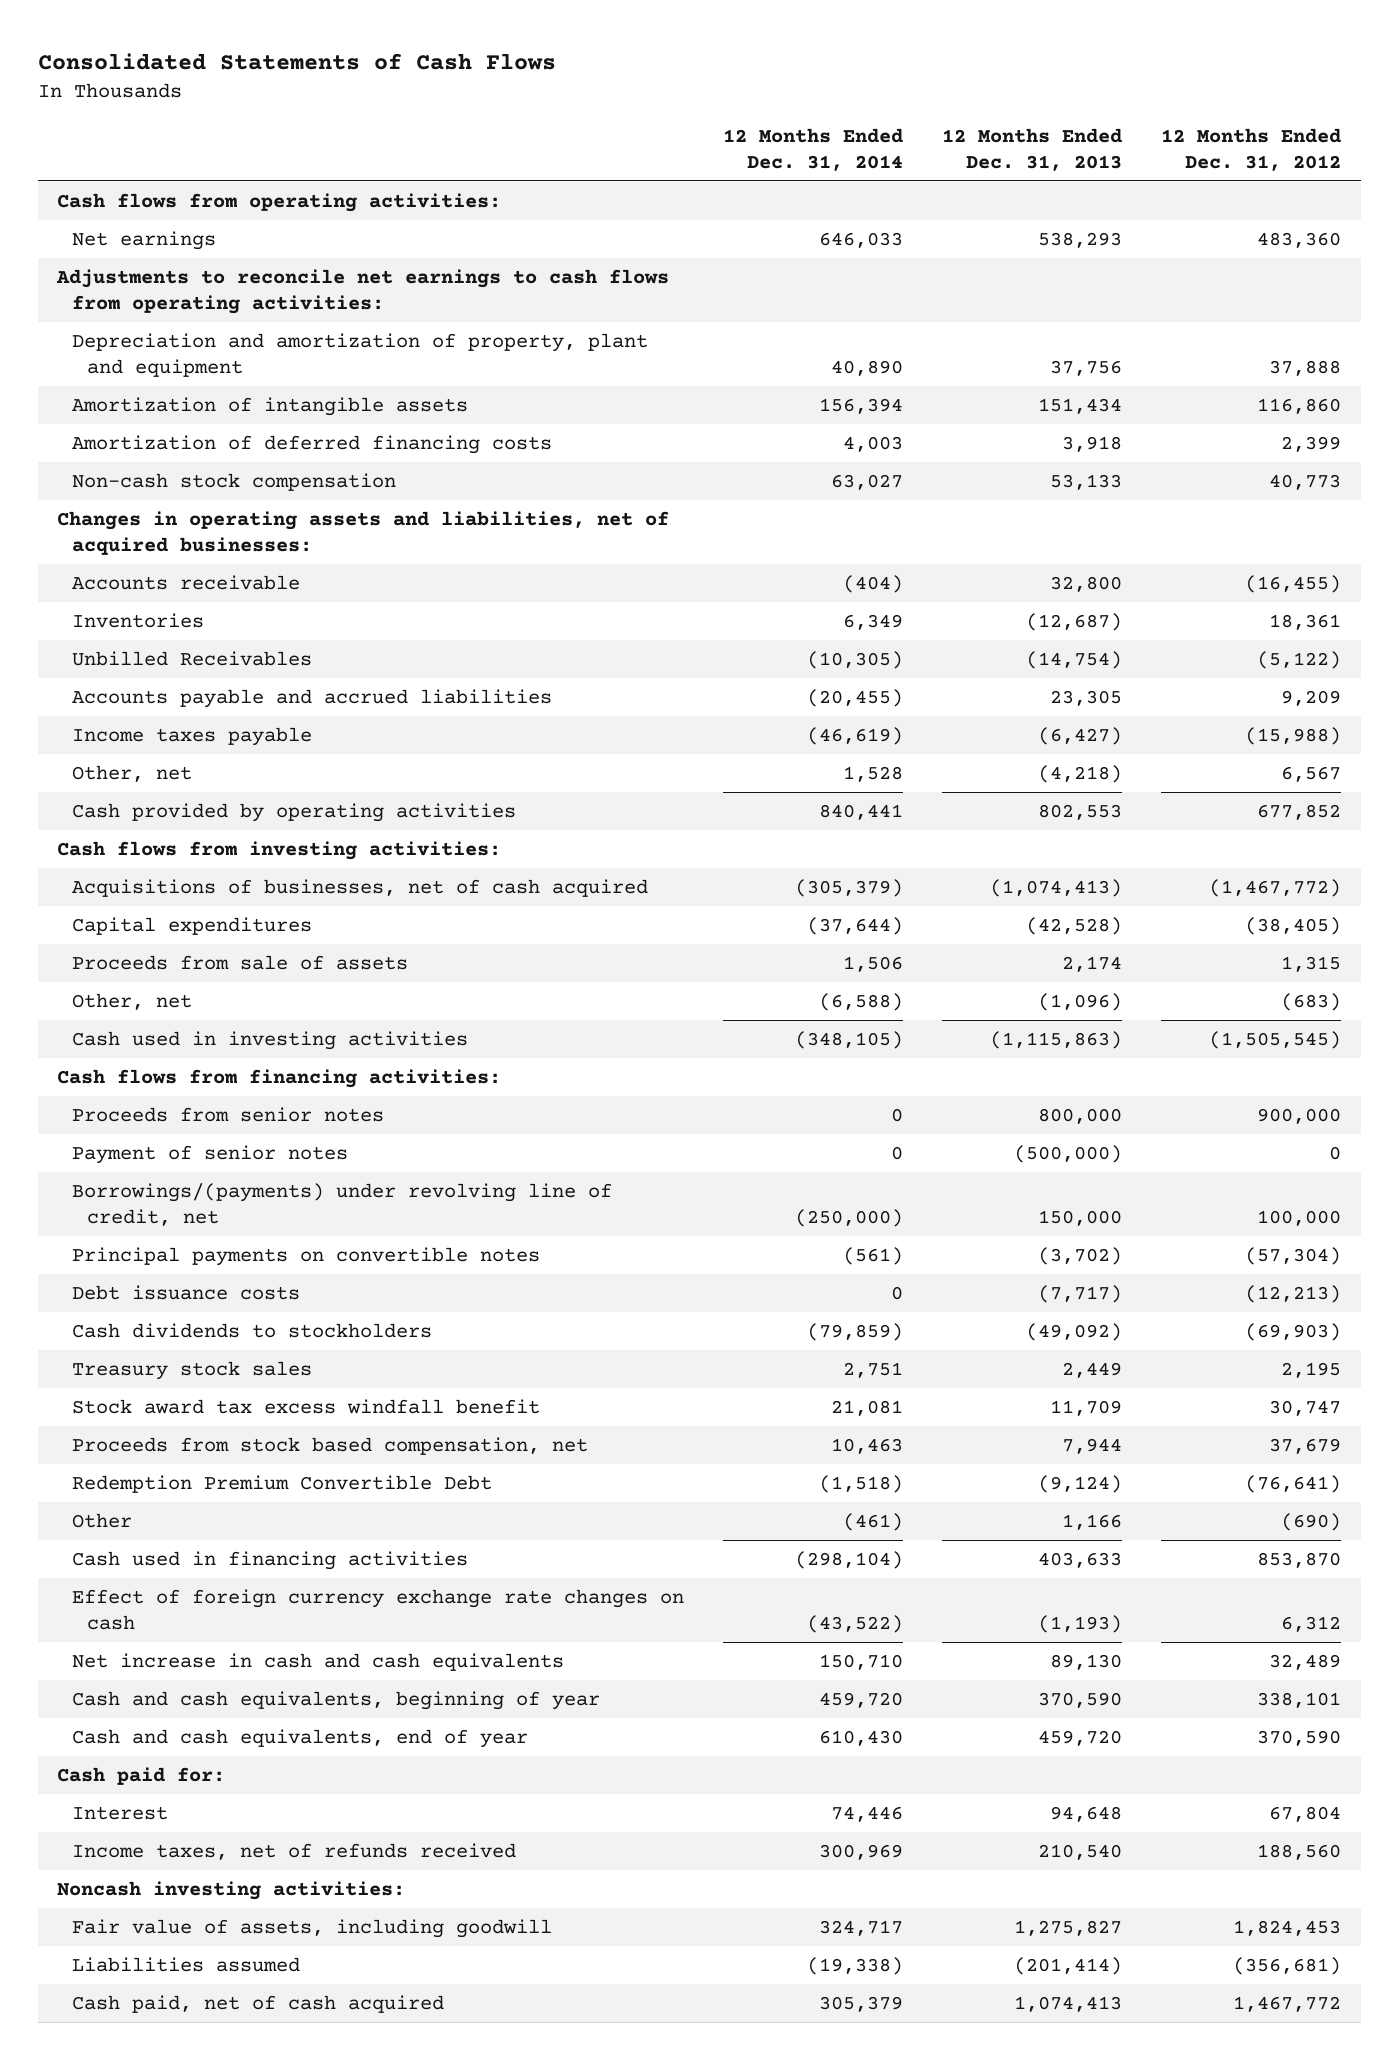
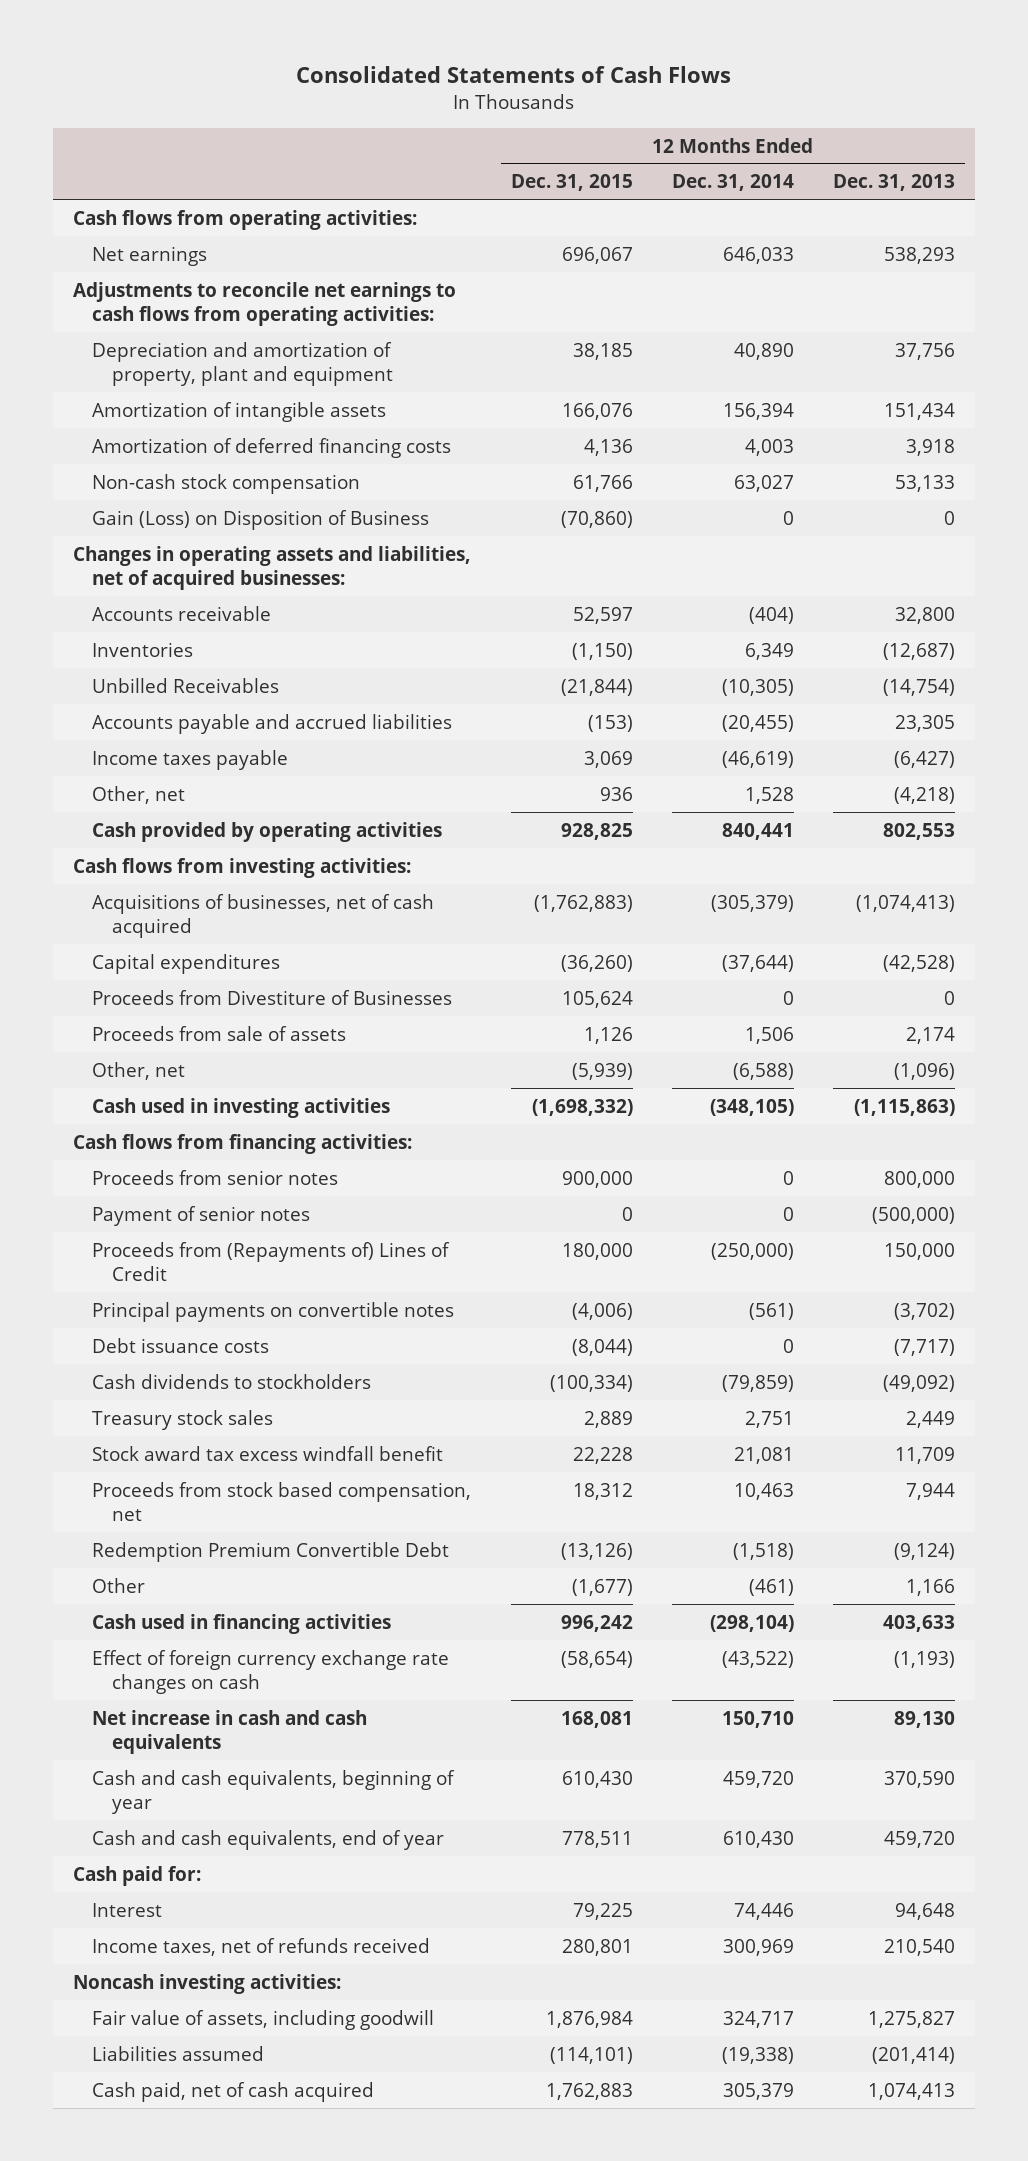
[1161,127,1342,171] 12 Months Ended Dec. 31, 2012 -> none
none -> [510,174,633,192] Dec. 31, 2015
none -> [92,509,430,530] Gain (Loss) on Disposition of Business
none -> [92,989,453,1005] Proceeds from Divestiture of Businesses
[72,1182,613,1226] Borrowings/(payments) under revolving line of credit, net -> [92,1241,451,1281] Proceeds from (Repayments of) Lines of Credit

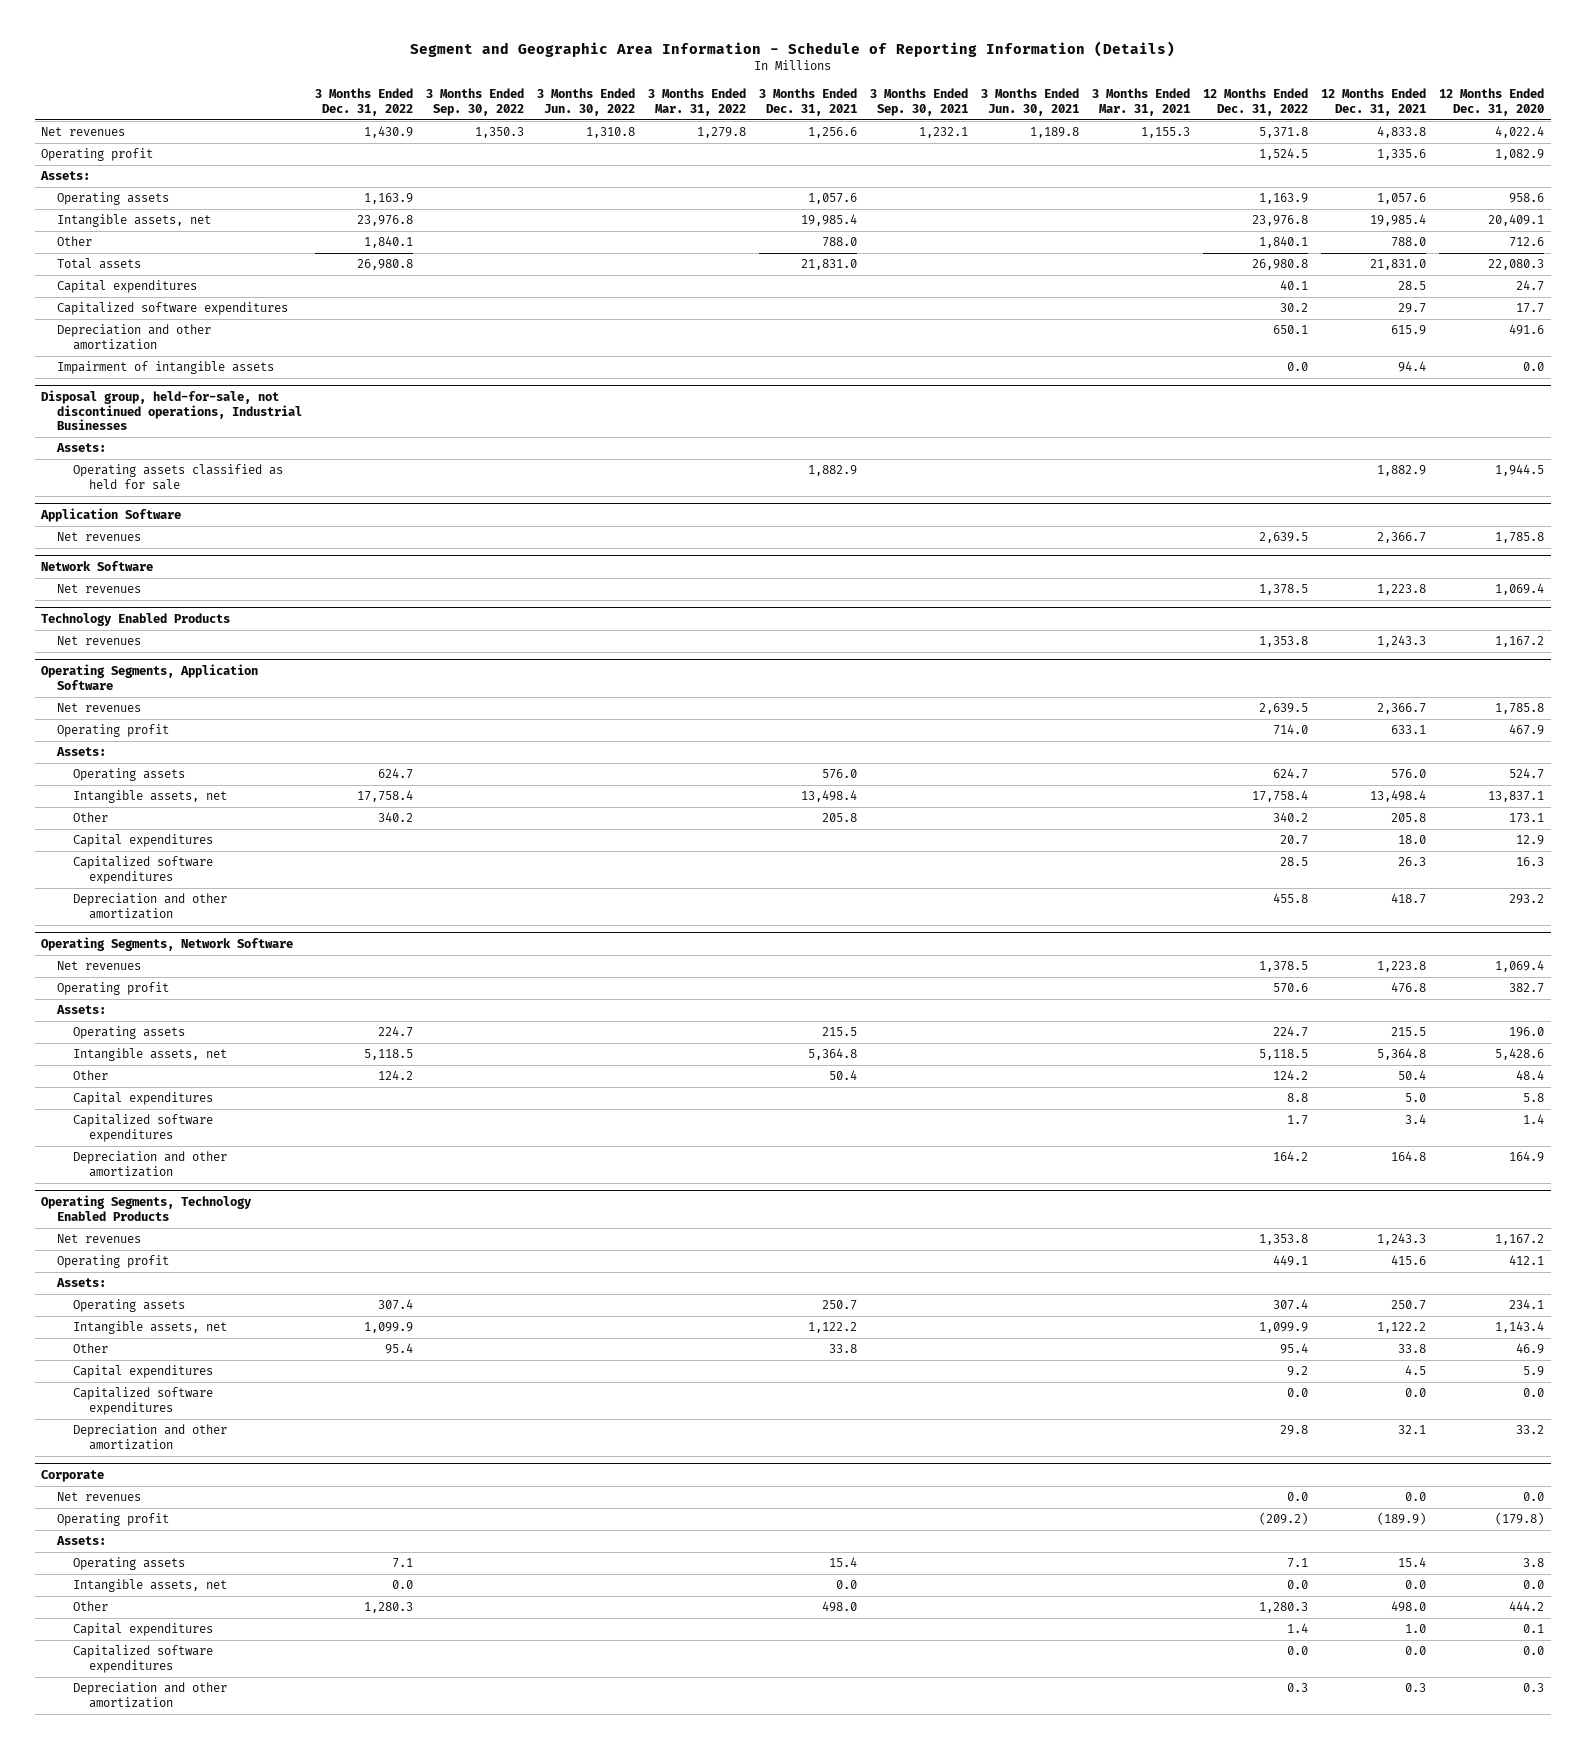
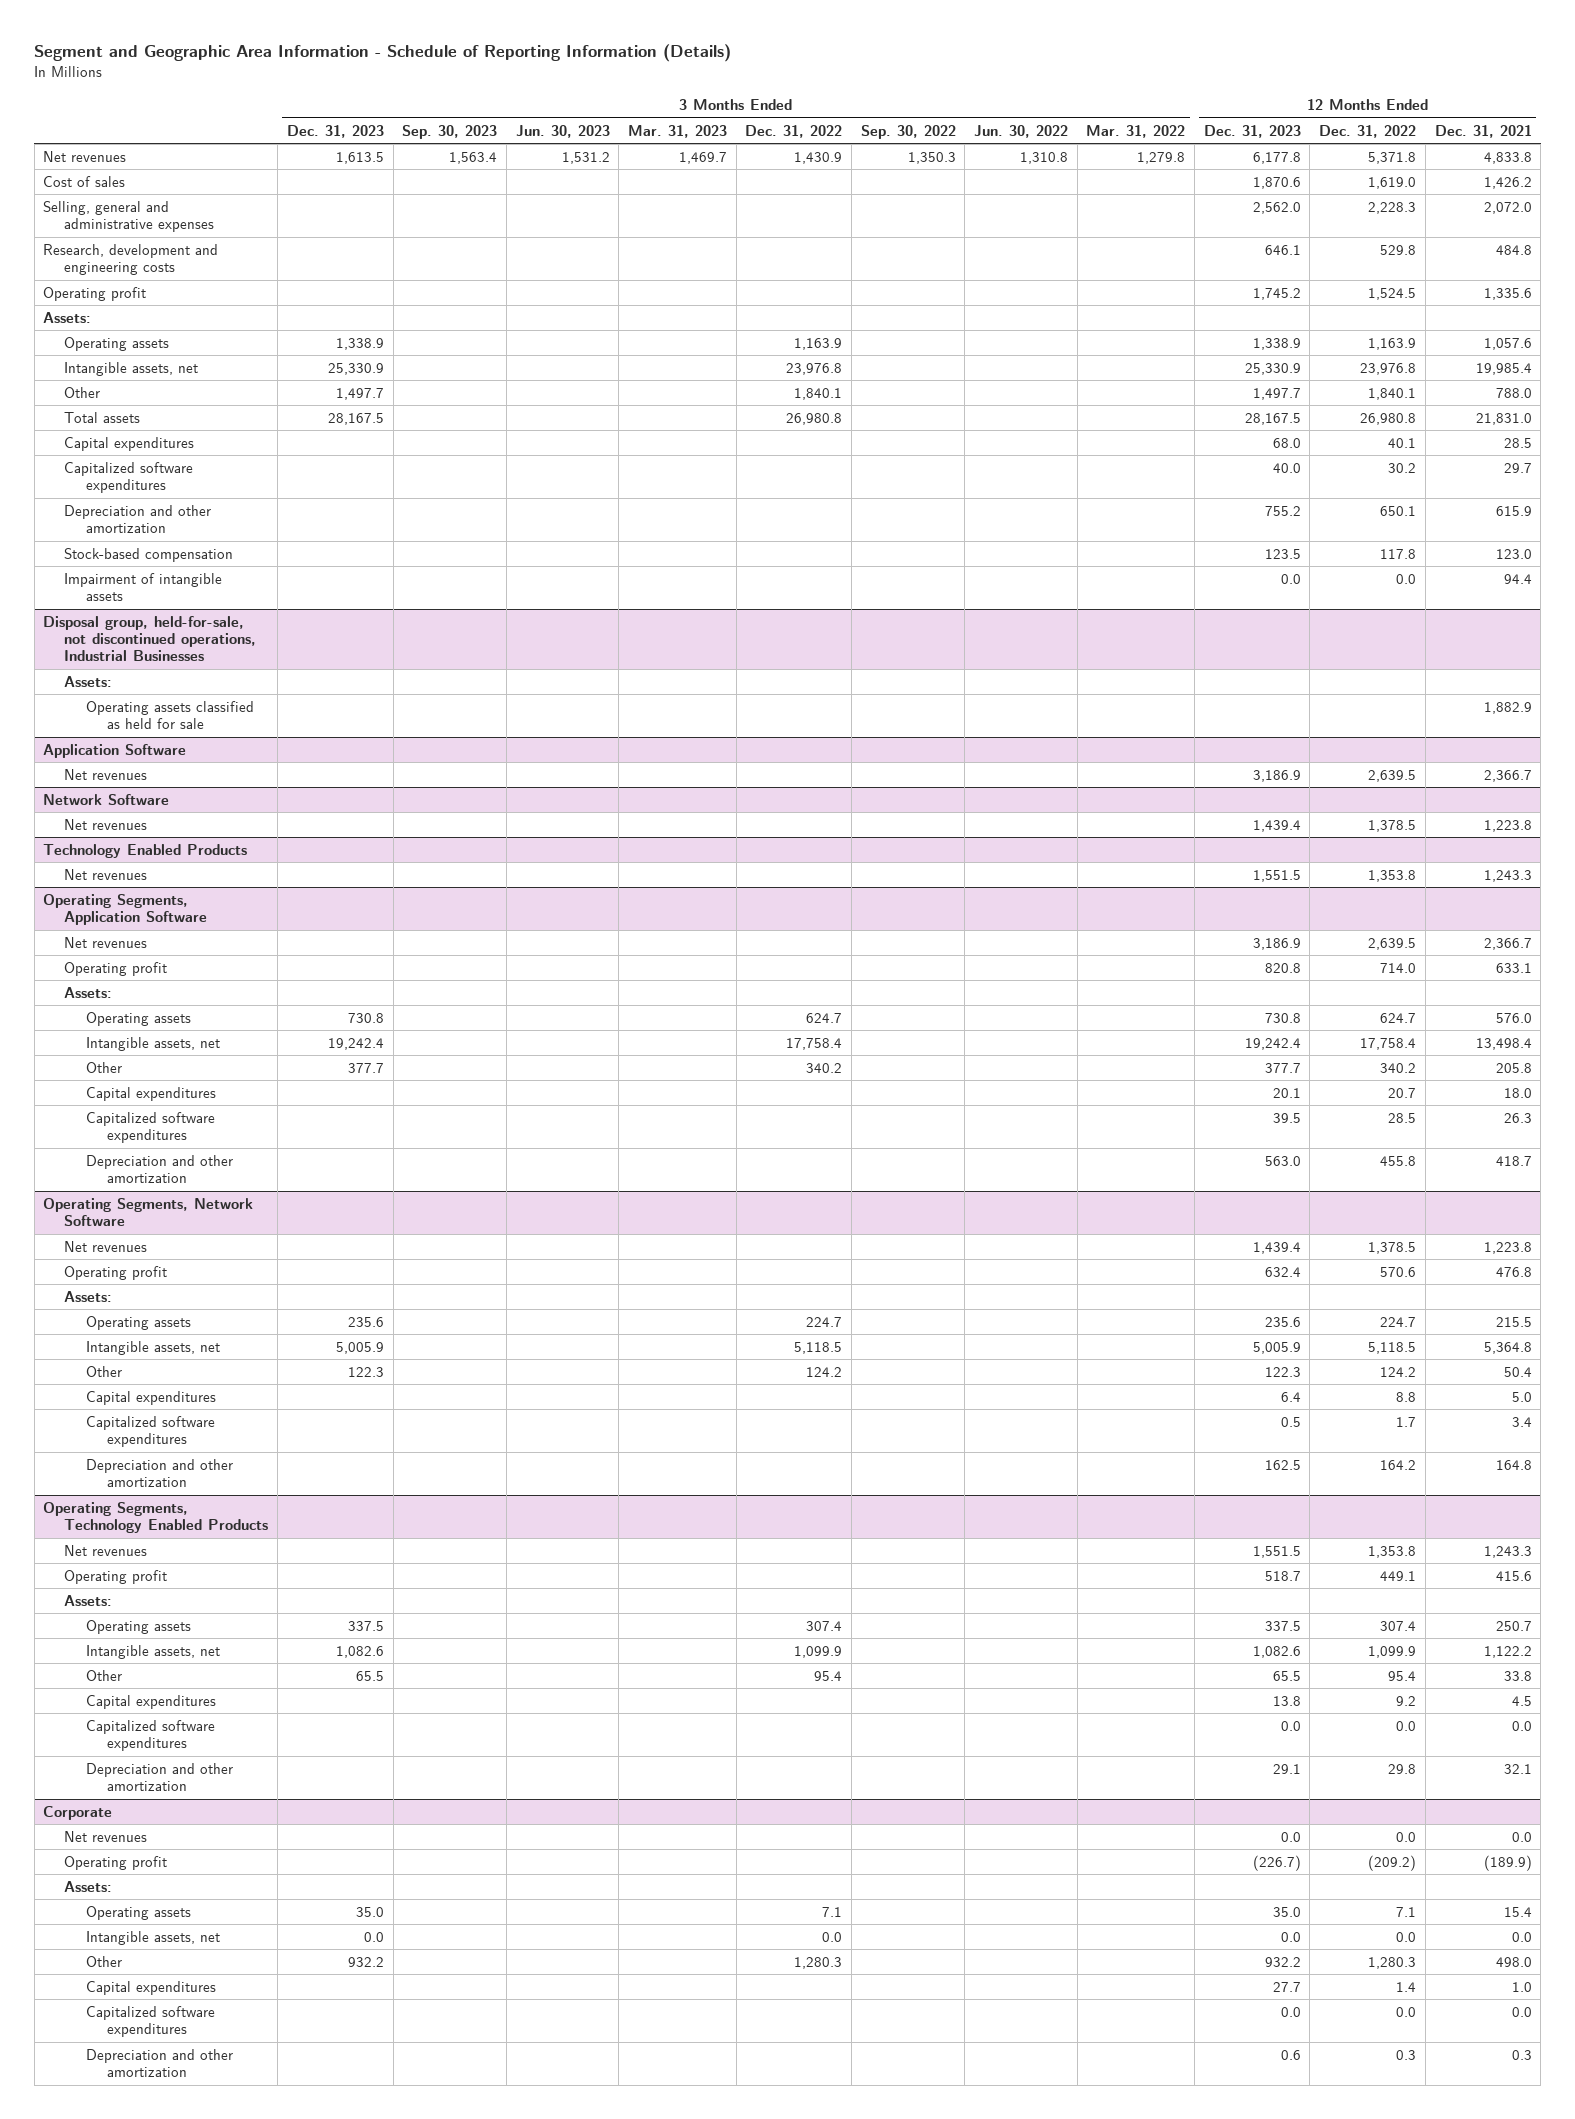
[759,87,858,116] 3 Months Ended Dec. 31, 2021 -> none
[870,87,969,116] 3 Months Ended Sep. 30, 2021 -> none
[981,87,1080,116] 3 Months Ended Jun. 30, 2021 -> none
[1092,87,1191,116] 3 Months Ended Mar. 31, 2021 -> none
[1439,87,1545,116] 12 Months Ended Dec. 31, 2020 -> none
none -> [286,124,384,138] Dec. 31, 2023
none -> [402,124,498,139] Sep. 30, 2023
none -> [515,124,610,138] Jun. 30, 2023
none -> [627,124,727,138] Mar. 31, 2023
none -> [1203,124,1301,138] Dec. 31, 2023
none -> [43,175,126,187] Cost of sales
none -> [43,200,215,233] Selling, general and administrative expenses
none -> [43,243,219,276] Research, development and engineering costs
none -> [64,547,234,562] Stock-based compensation

